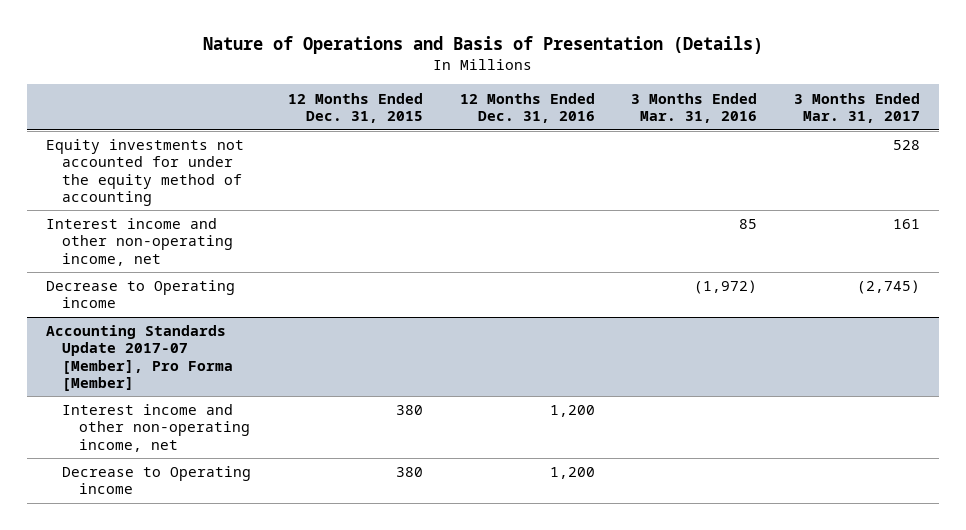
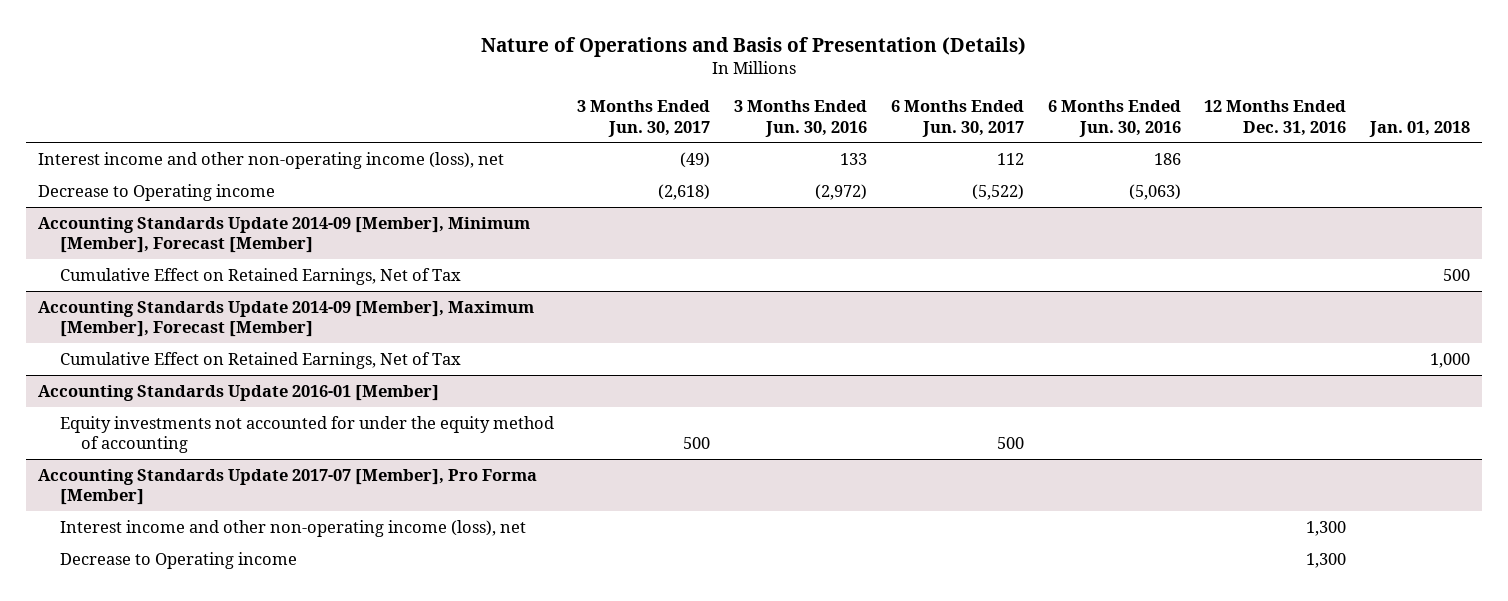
[287,92,423,123] 12 Months Ended Dec. 31, 2015 -> none
[631,92,758,123] 3 Months Ended Mar. 31, 2016 -> none
[794,92,921,123] 3 Months Ended Mar. 31, 2017 -> none
none -> [577,100,711,137] 3 Months Ended Jun. 30, 2017
none -> [734,100,868,137] 3 Months Ended Jun. 30, 2016
none -> [890,100,1024,137] 6 Months Ended Jun. 30, 2017
none -> [1047,100,1181,137] 6 Months Ended Jun. 30, 2016
none -> [1368,120,1470,137] Jan. 01, 2018
[45,139,244,206] Equity investments not accounted for under the equity method of accounting -> none
[45,218,234,266] Interest income and other non-operating income, net -> [37,151,504,169] Interest income and other non-operating income (loss), net
none -> [37,216,530,253] Accounting Standards Update 2014-09 [Member], Minimum [Member], Forecast [Member]
none -> [59,267,461,285] Cumulative Effect on Retained Earnings, Net of Tax
none -> [37,300,534,337] Accounting Standards Update 2014-09 [Member], Maximum [Member], Forecast [Member]
none -> [59,351,461,369] Cumulative Effect on Retained Earnings, Net of Tax
none -> [37,384,439,401] Accounting Standards Update 2016-01 [Member]
none -> [59,415,554,453] Equity investments not accounted for under the equity method of accounting
[62,404,250,452] Interest income and other non-operating income, net -> [59,519,526,537] Interest income and other non-operating income (loss), net
[549,405,595,418] 1,200 -> [1306,520,1347,536] 1,300
[549,467,595,480] 1,200 -> [1306,552,1347,568] 1,300

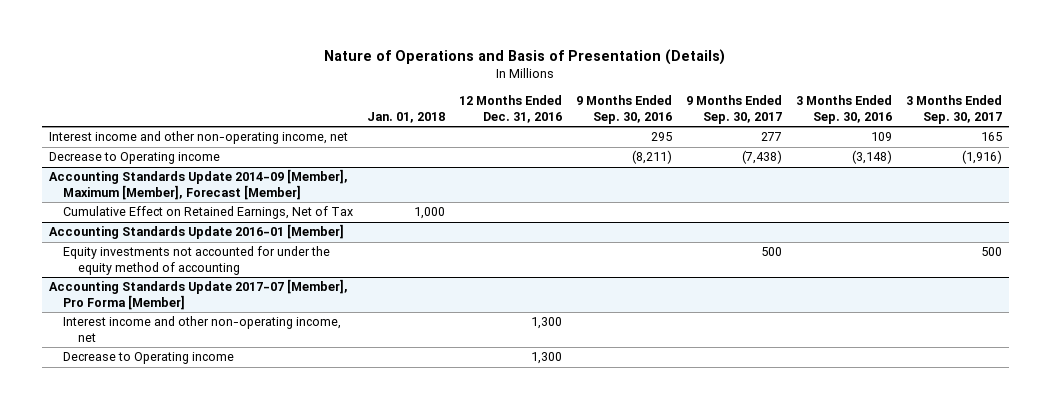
[577,100,711,137] 3 Months Ended Jun. 30, 2017 -> none
[734,100,868,137] 3 Months Ended Jun. 30, 2016 -> none
[890,100,1024,137] 6 Months Ended Jun. 30, 2017 -> none
[1047,100,1181,137] 6 Months Ended Jun. 30, 2016 -> none
none -> [576,95,673,124] 9 Months Ended Sep. 30, 2016
none -> [686,95,783,124] 9 Months Ended Sep. 30, 2017
none -> [796,95,893,124] 3 Months Ended Sep. 30, 2016
none -> [906,95,1003,124] 3 Months Ended Sep. 30, 2017
[37,151,504,169] Interest income and other non-operating income (loss), net -> [48,131,348,145] Interest income and other non-operating income, net
[37,216,530,253] Accounting Standards Update 2014-09 [Member], Minimum [Member], Forecast [Member] -> none
[59,267,461,285] Cumulative Effect on Retained Earnings, Net of Tax -> none
[59,519,526,537] Interest income and other non-operating income (loss), net -> [63,316,342,342] Interest income and other non-operating income, net

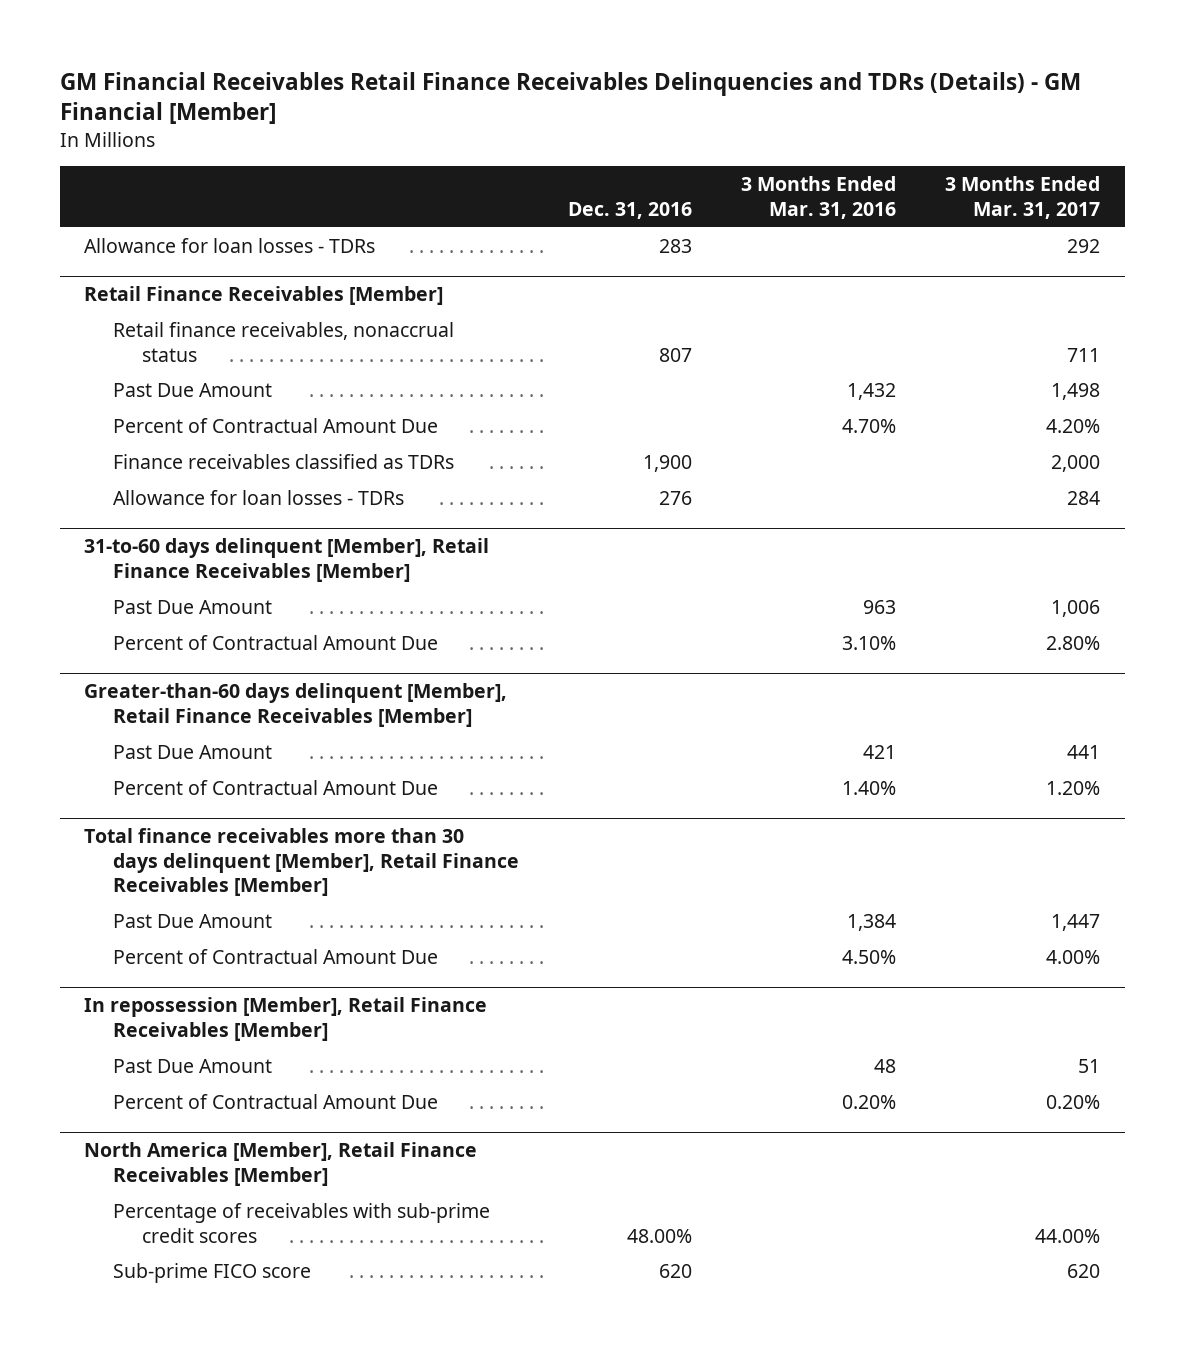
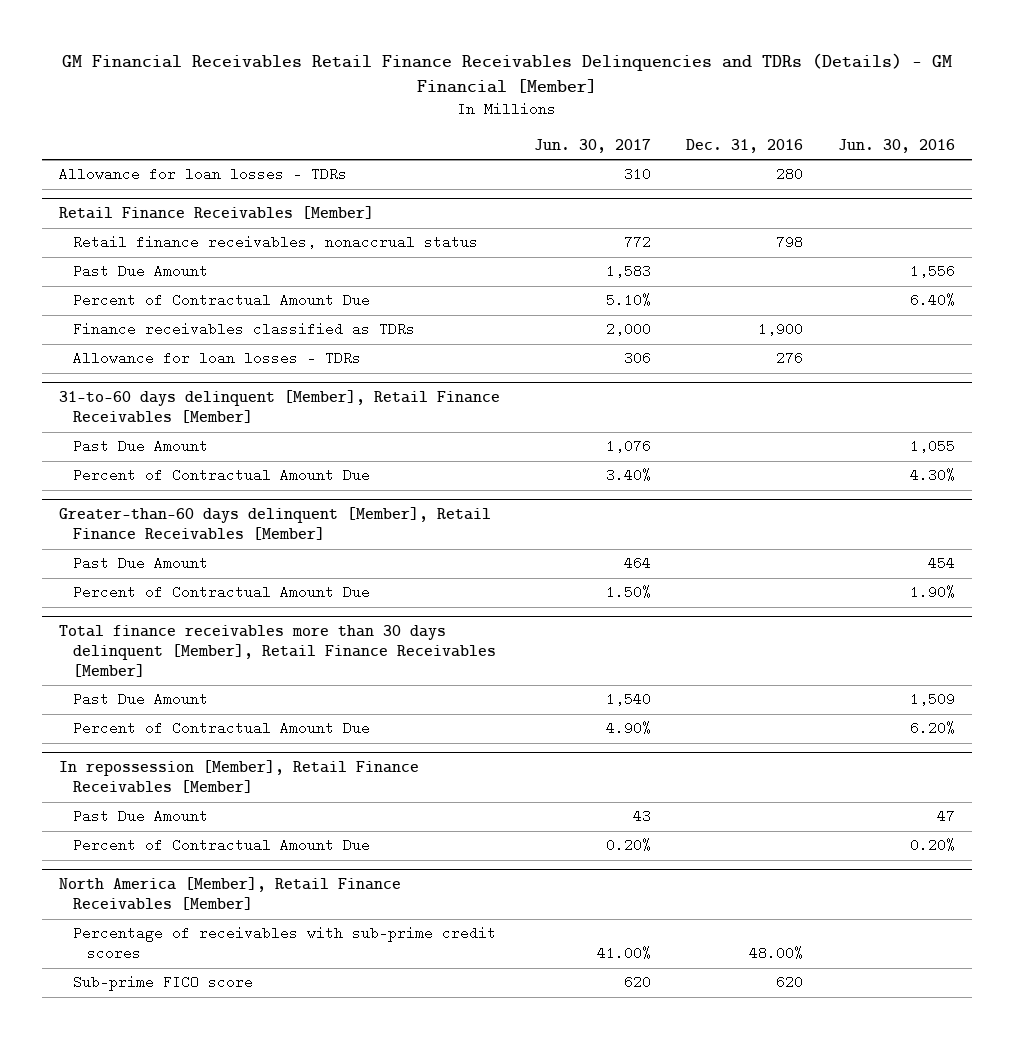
[741,176,897,219] 3 Months Ended Mar. 31, 2016 -> none
[945,176,1101,219] 3 Months Ended Mar. 31, 2017 -> none
none -> [534,139,652,154] Jun. 30, 2017
none -> [837,139,955,154] Jun. 30, 2016
[659,238,693,253] 283 -> [775,167,803,182] 280
[659,347,693,362] 807 -> [775,235,803,250] 798

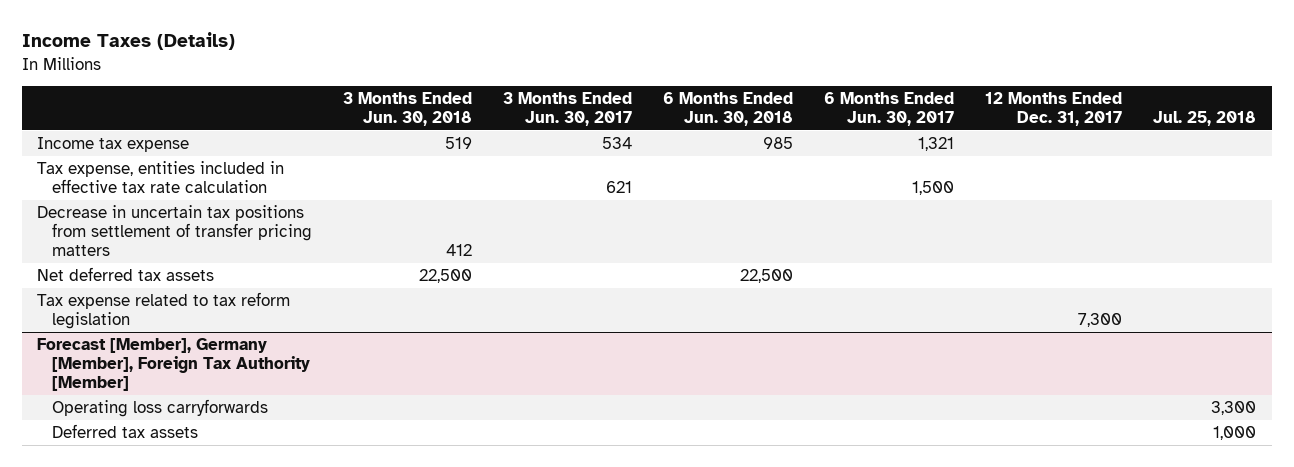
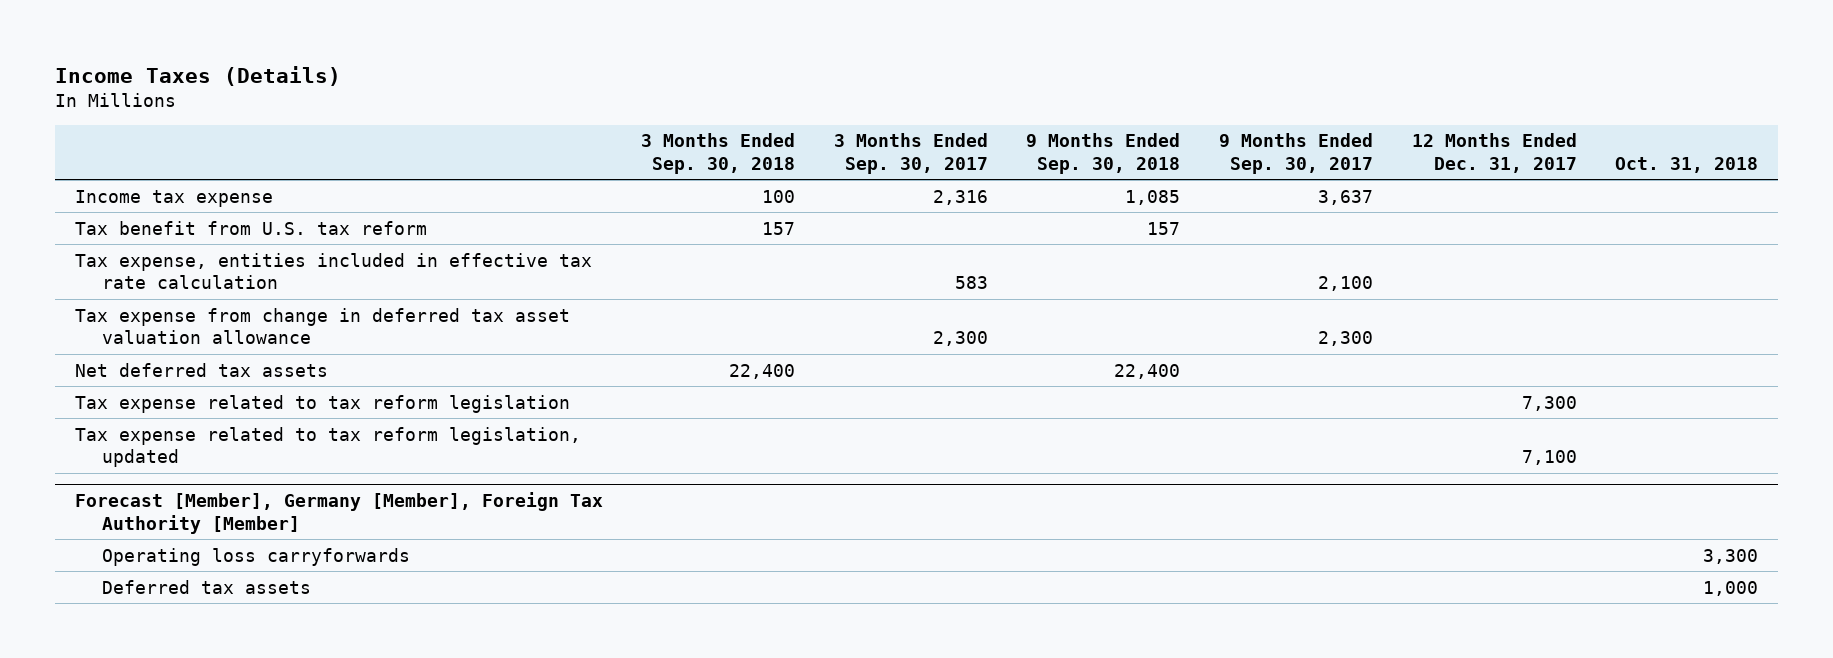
[343,92,473,127] 3 Months Ended Jun. 30, 2018 -> none
[503,92,633,127] 3 Months Ended Jun. 30, 2017 -> none
[663,92,794,127] 6 Months Ended Jun. 30, 2018 -> none
[824,92,955,127] 6 Months Ended Jun. 30, 2017 -> none
[1153,111,1257,127] Jul. 25, 2018 -> none
none -> [641,133,796,174] 3 Months Ended Sep. 30, 2018
none -> [833,133,988,174] 3 Months Ended Sep. 30, 2017
none -> [1026,133,1181,174] 9 Months Ended Sep. 30, 2018
none -> [1219,133,1374,174] 9 Months Ended Sep. 30, 2017
none -> [1615,156,1759,173] Oct. 31, 2018
none -> [74,220,427,235] Tax benefit from U.S. tax reform
[37,204,313,257] Decrease in uncertain tax positions from settlement of transfer pricing matters -> none
none -> [74,307,570,345] Tax expense from change in deferred tax asset valuation allowance
none -> [74,426,581,468] Tax expense related to tax reform legislation, updated

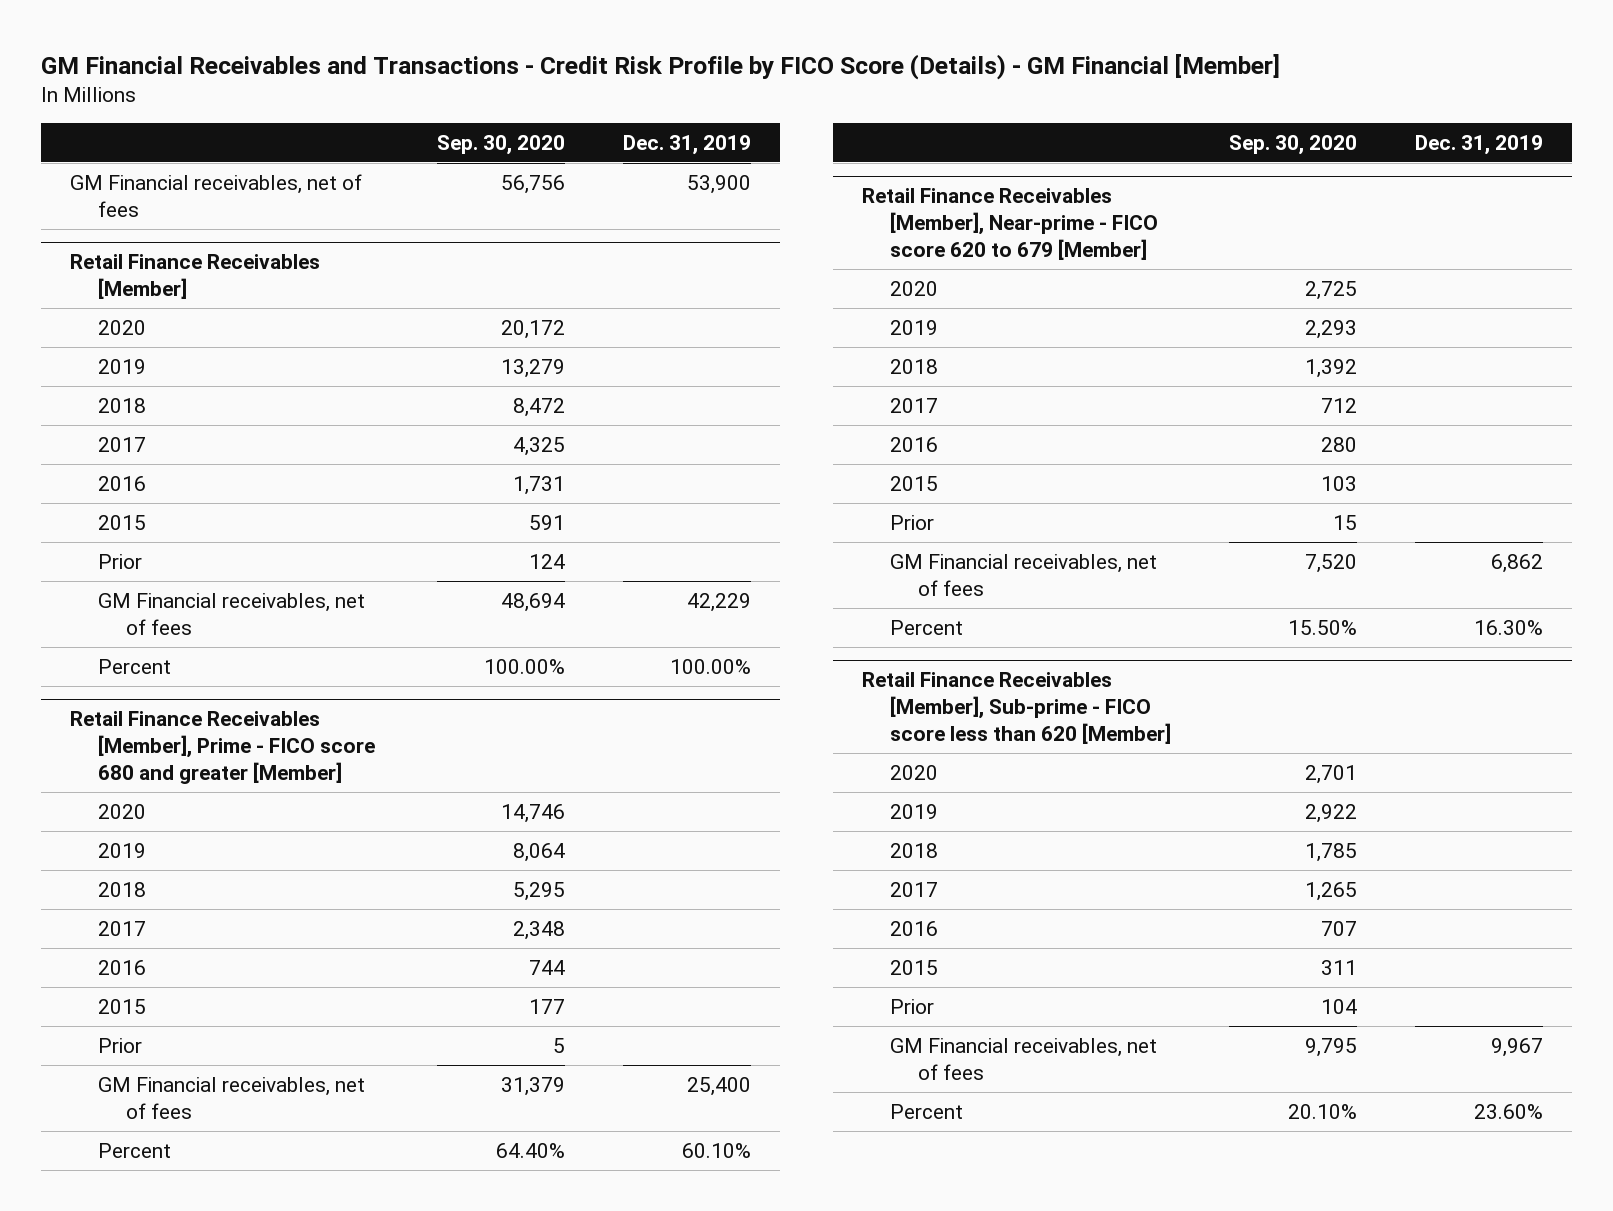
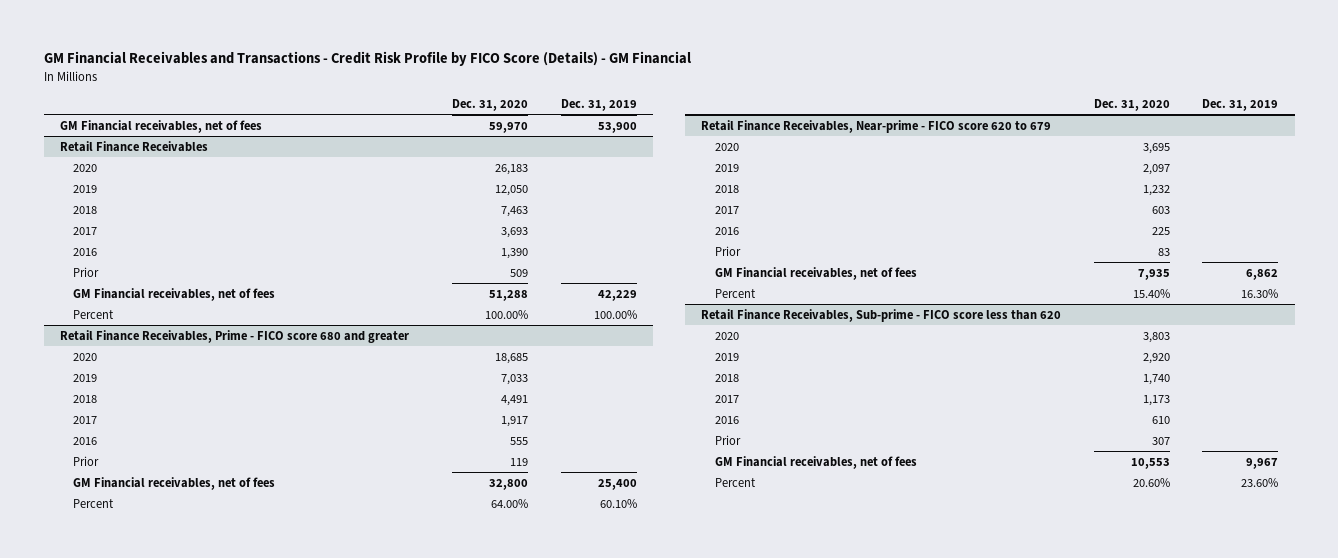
[40,53,1280,80] GM Financial Receivables and Transactions - Credit Risk Profile by FICO Score (Details) - GM Financial [Member] -> [43,51,691,67] GM Financial Receivables and Transactions - Credit Risk Profile by FICO Score (Details) - GM Financial
[436,135,565,156] Sep. 30, 2020 -> none
none -> [452,98,529,111] Dec. 31, 2020
[69,254,320,300] Retail Finance Receivables [Member] -> [59,140,208,152] Retail Finance Receivables
[98,514,147,530] 2015 -> none
[69,711,376,785] Retail Finance Receivables [Member], Prime - FICO score 680 and greater [Member] -> [59,329,409,343] Retail Finance Receivables, Prime - FICO score 680 and greater
[98,998,147,1014] 2015 -> none
[861,188,1158,261] Retail Finance Receivables [Member], Near-prime - FICO score 620 to 679 [Member] -> [701,119,1052,133] Retail Finance Receivables, Near-prime - FICO score 620 to 679
[889,475,938,491] 2015 -> none
[861,672,1171,745] Retail Finance Receivables [Member], Sub-prime - FICO score less than 620 [Member] -> [701,308,1062,322] Retail Finance Receivables, Sub-prime - FICO score less than 620
[889,959,938,975] 2015 -> none

